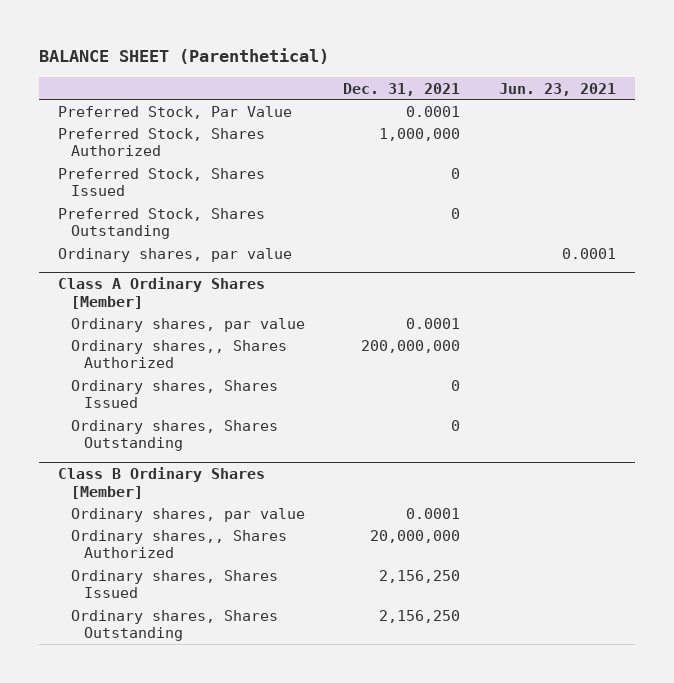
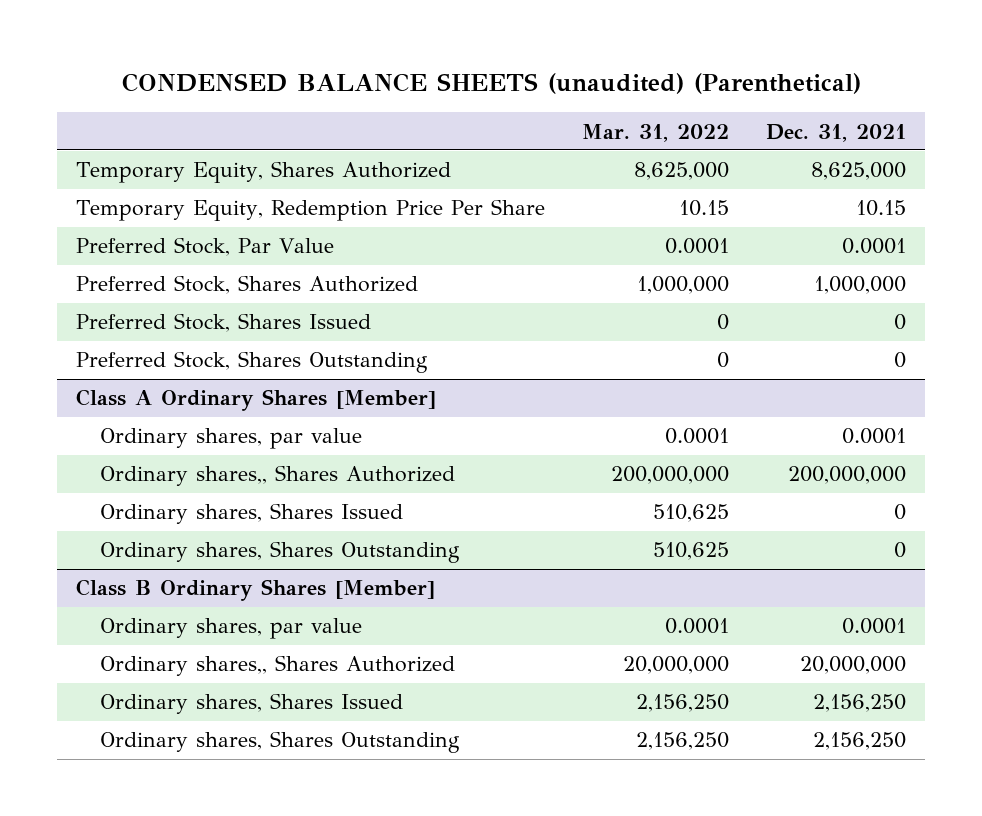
[39,48,330,65] BALANCE SHEET (Parenthetical) -> [122,72,862,94] CONDENSED BALANCE SHEETS (unaudited) (Parenthetical)
[498,82,616,96] Jun. 23, 2021 -> none
none -> [582,123,730,142] Mar. 31, 2022
none -> [75,161,451,184] Temporary Equity, Shares Authorized
none -> [75,199,545,222] Temporary Equity, Redemption Price Per Share
[58,247,293,262] Ordinary shares, par value -> none

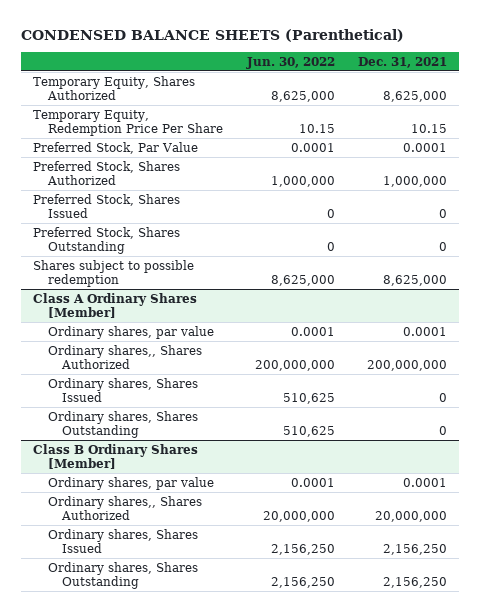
[122,72,862,94] CONDENSED BALANCE SHEETS (unaudited) (Parenthetical) -> [20,28,404,42] CONDENSED BALANCE SHEETS (Parenthetical)
[582,123,730,142] Mar. 31, 2022 -> none
none -> [245,56,335,69] Jun. 30, 2022
none -> [32,259,194,287] Shares subject to possible redemption

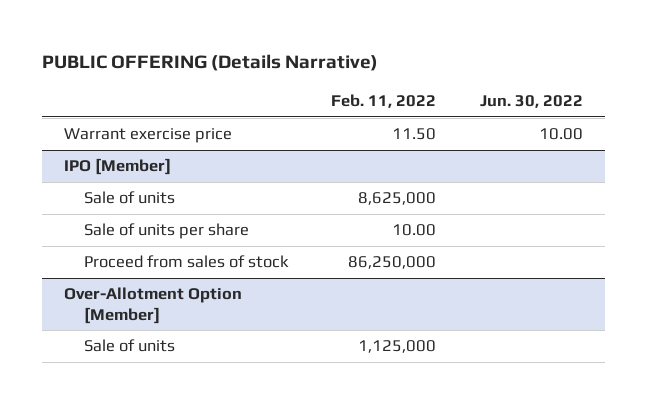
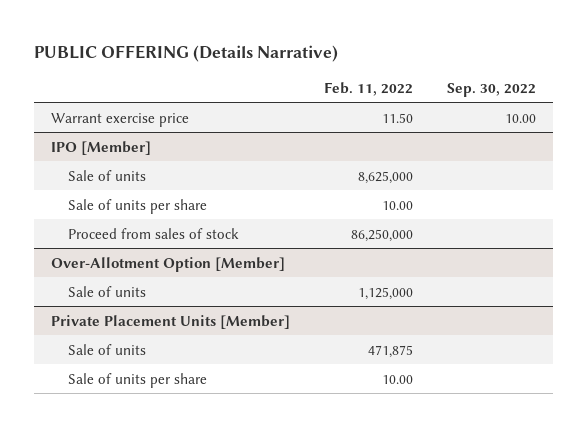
[479,94,583,108] Jun. 30, 2022 -> none
none -> [446,82,536,97] Sep. 30, 2022
none -> [51,314,291,329] Private Placement Units [Member]
none -> [68,343,147,355] Sale of units
none -> [68,372,208,388] Sale of units per share

